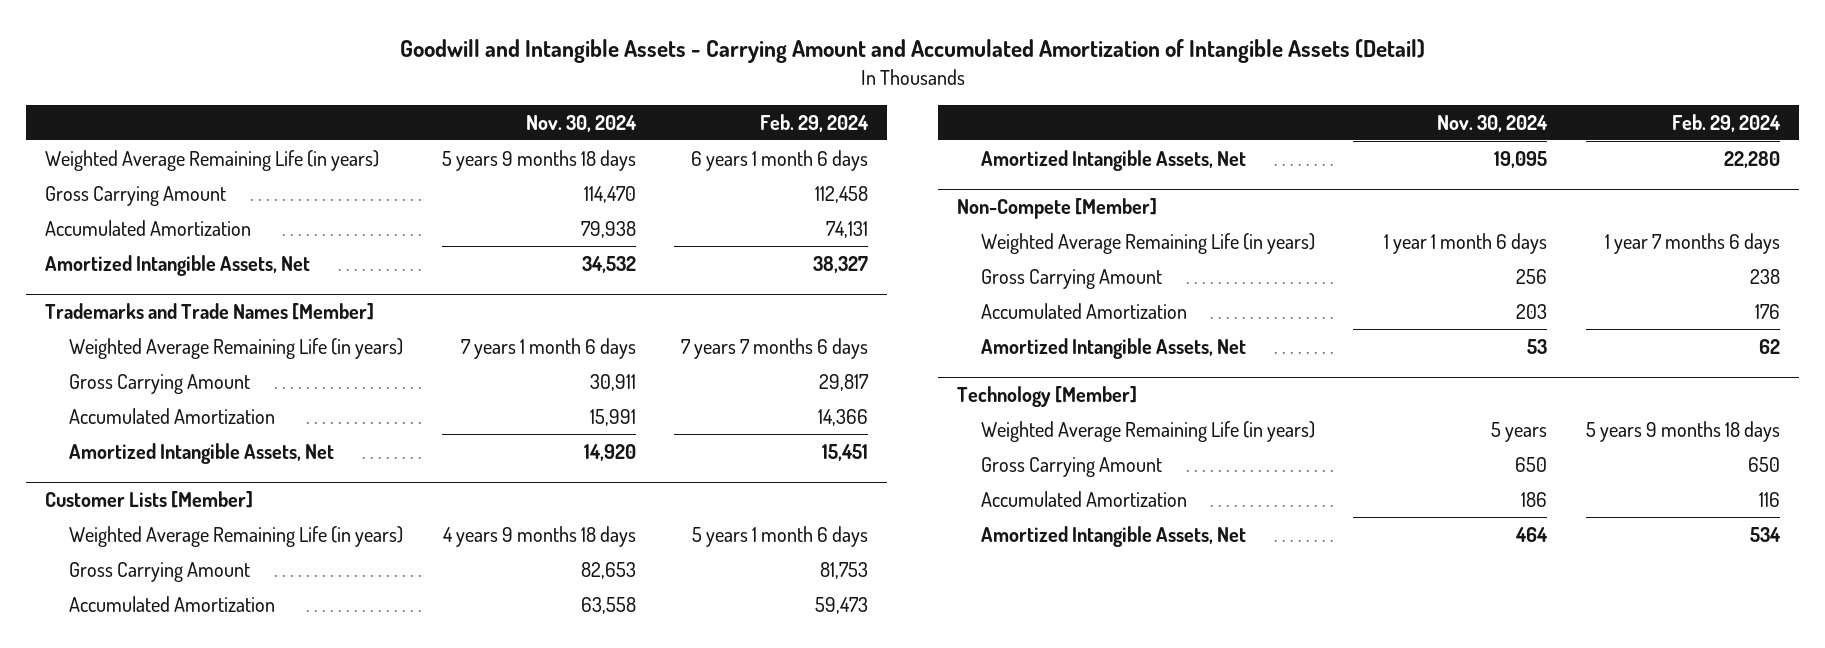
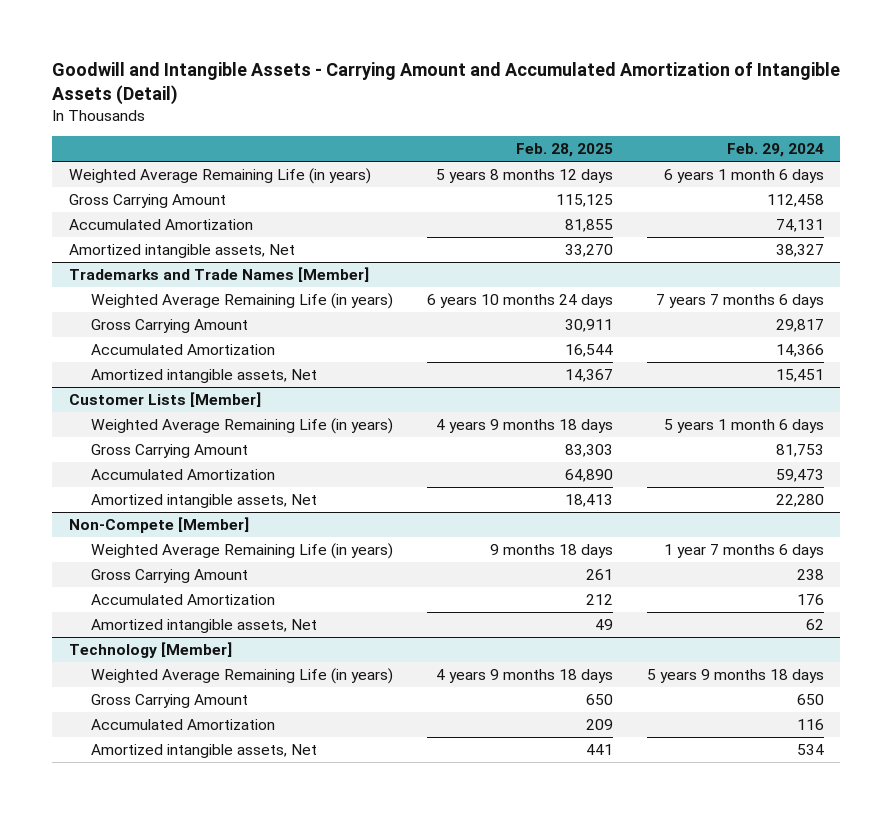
[525,114,637,132] Nov. 30, 2024 -> none
none -> [515,143,613,158] Feb. 28, 2025
[45,254,311,276] Amortized Intangible Assets, Net -> [69,243,296,258] Amortized intangible assets, Net
[69,442,335,464] Amortized Intangible Assets, Net -> [91,368,318,383] Amortized intangible assets, Net
[980,149,1246,171] Amortized Intangible Assets, Net -> [91,493,318,508] Amortized intangible assets, Net
[980,337,1246,359] Amortized Intangible Assets, Net -> [91,618,318,633] Amortized intangible assets, Net
[980,525,1246,547] Amortized Intangible Assets, Net -> [91,743,318,758] Amortized intangible assets, Net

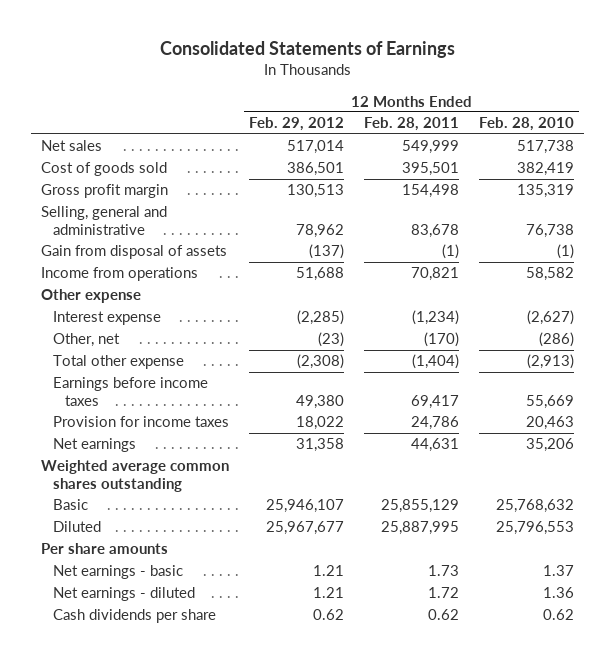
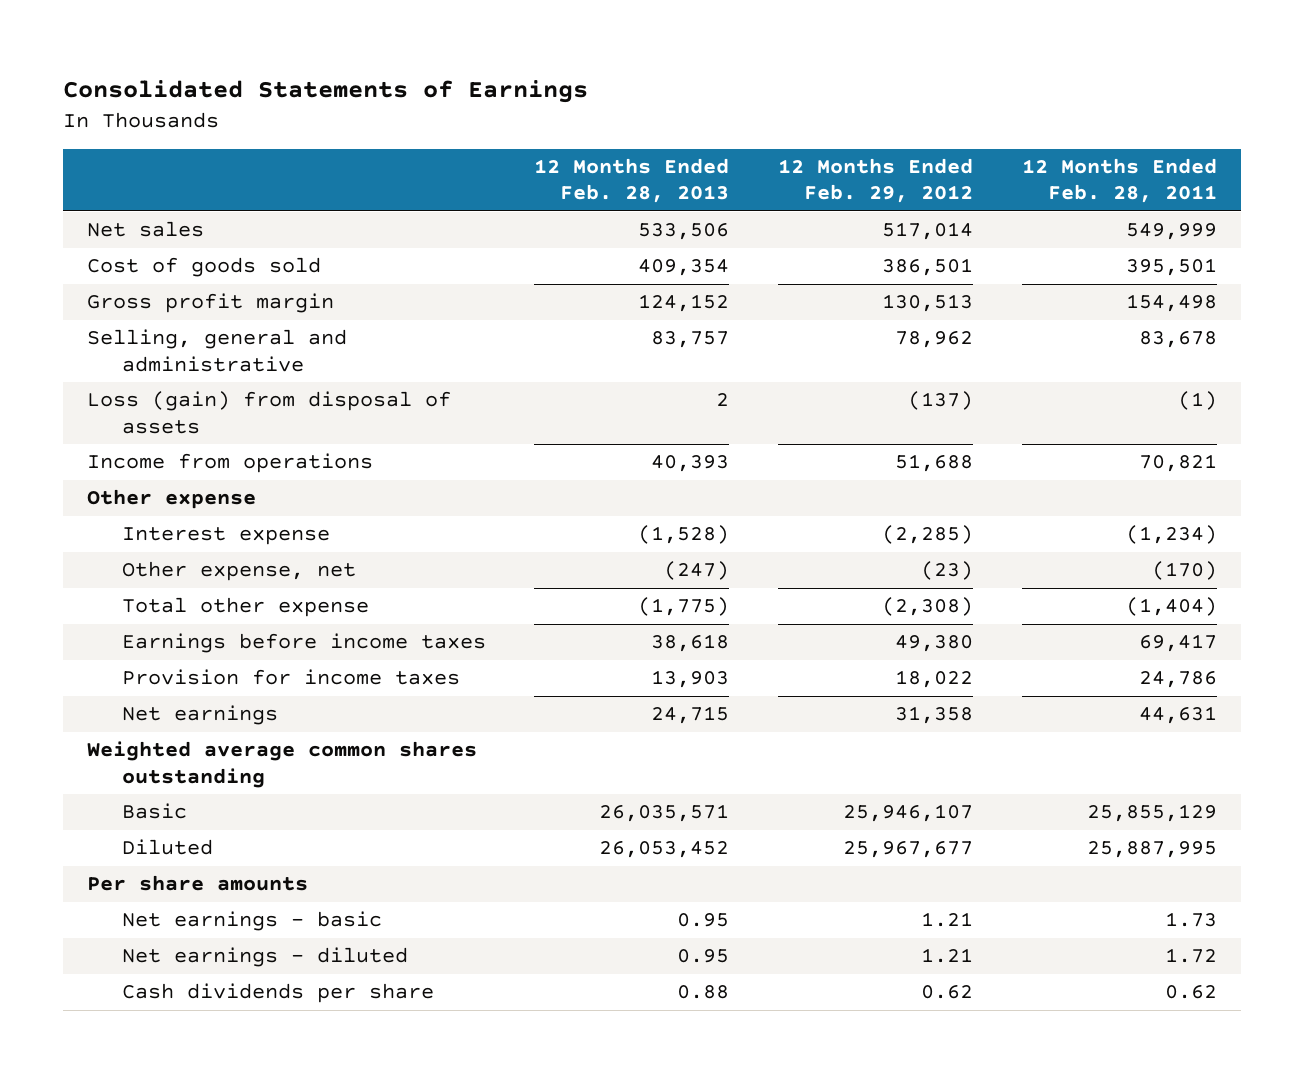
[478,117,574,132] Feb. 28, 2010 -> none
none -> [534,158,730,204] 12 Months Ended Feb. 28, 2013
[41,245,228,260] Gain from disposal of assets -> [87,391,452,434] Loss (gain) from disposal of assets
[52,333,120,348] Other, net -> [121,561,356,582] Other expense, net

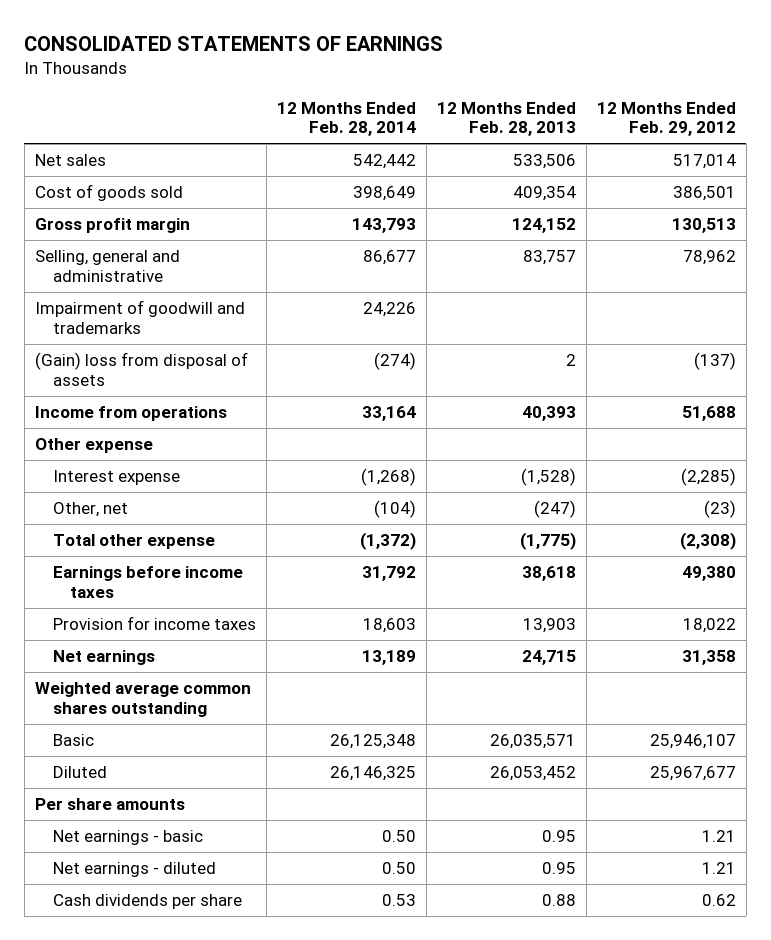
[62,80,588,104] Consolidated Statements of Earnings -> [24,36,444,52] CONSOLIDATED STATEMENTS OF EARNINGS
[1021,158,1217,204] 12 Months Ended Feb. 28, 2011 -> none
none -> [276,101,416,137] 12 Months Ended Feb. 28, 2014
none -> [34,300,245,335] Impairment of goodwill and trademarks
[87,391,452,434] Loss (gain) from disposal of assets -> [34,352,248,387] (Gain) loss from disposal of assets
[121,561,356,582] Other expense, net -> [52,502,128,518] Other, net

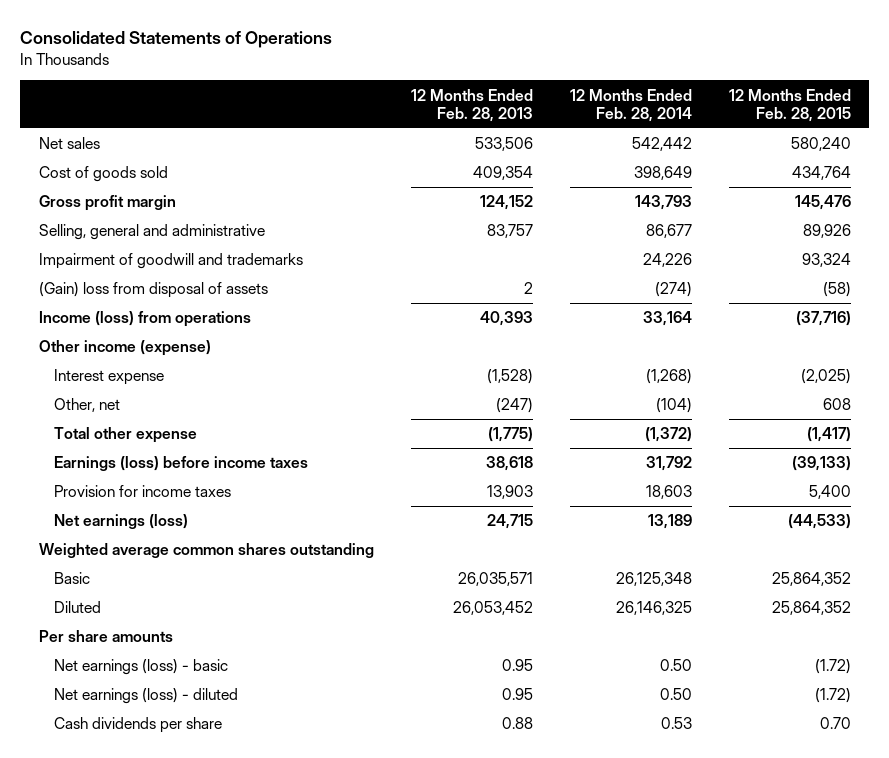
[24,36,444,52] CONSOLIDATED STATEMENTS OF EARNINGS -> [20,31,333,49] Consolidated Statements of Operations
[596,101,736,137] 12 Months Ended Feb. 29, 2012 -> none
none -> [728,88,851,122] 12 Months Ended Feb. 28, 2015
[34,406,227,422] Income from operations -> [38,311,251,328] Income (loss) from operations
[34,438,153,454] Other expense -> [38,340,211,357] Other income (expense)
[52,566,243,599] Earnings before income taxes -> [53,456,308,472] Earnings (loss) before income taxes
[52,650,155,666] Net earnings -> [53,514,188,530] Net earnings (loss)
[52,830,203,846] Net earnings - basic -> [53,659,228,676] Net earnings (loss) - basic
[52,862,216,878] Net earnings - diluted -> [53,688,238,705] Net earnings (loss) - diluted

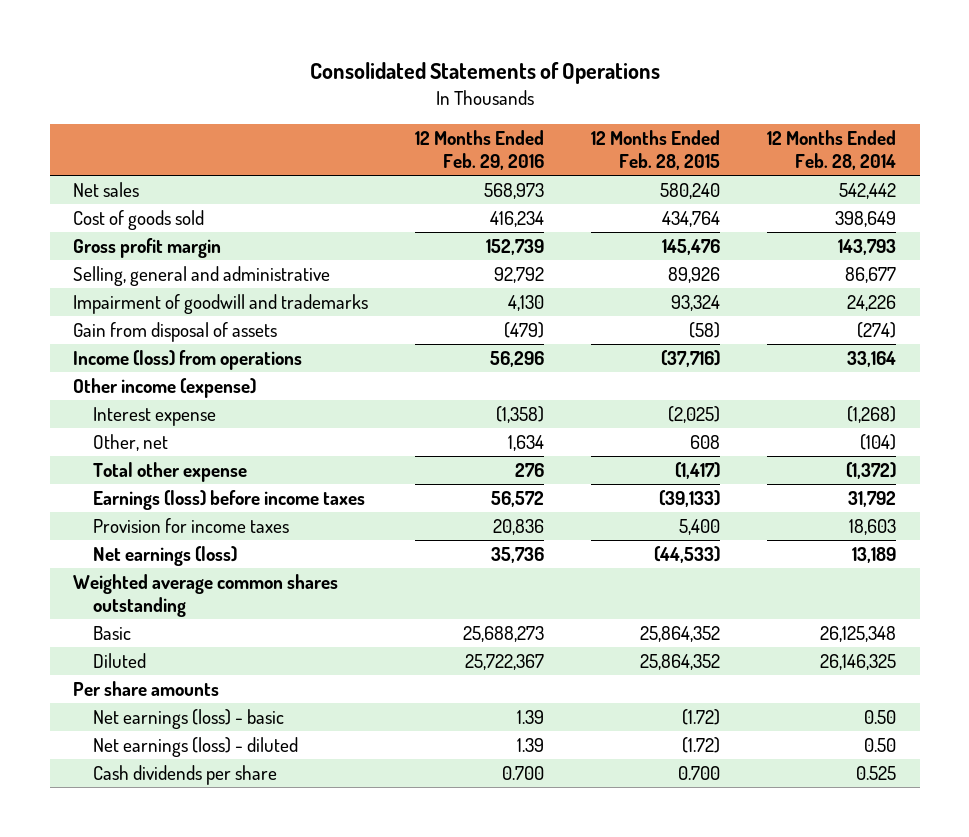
[410,88,533,122] 12 Months Ended Feb. 28, 2013 -> none
none -> [415,130,545,171] 12 Months Ended Feb. 29, 2016
[38,282,268,299] (Gain) loss from disposal of assets -> [73,321,278,342] Gain from disposal of assets
[660,717,692,730] 0.53 -> [856,765,897,780] 0.525
[819,717,851,730] 0.70 -> [678,765,721,780] 0.700

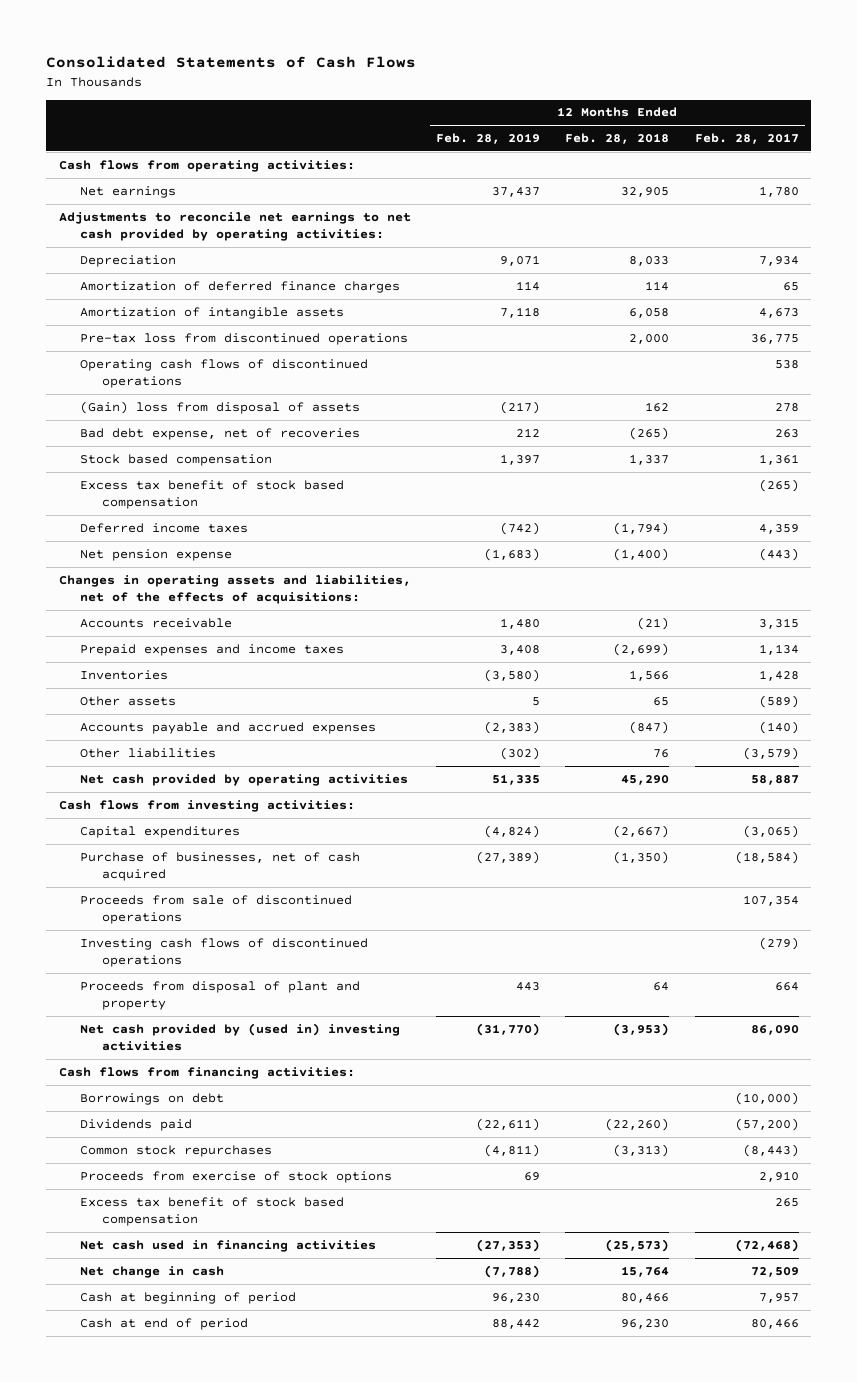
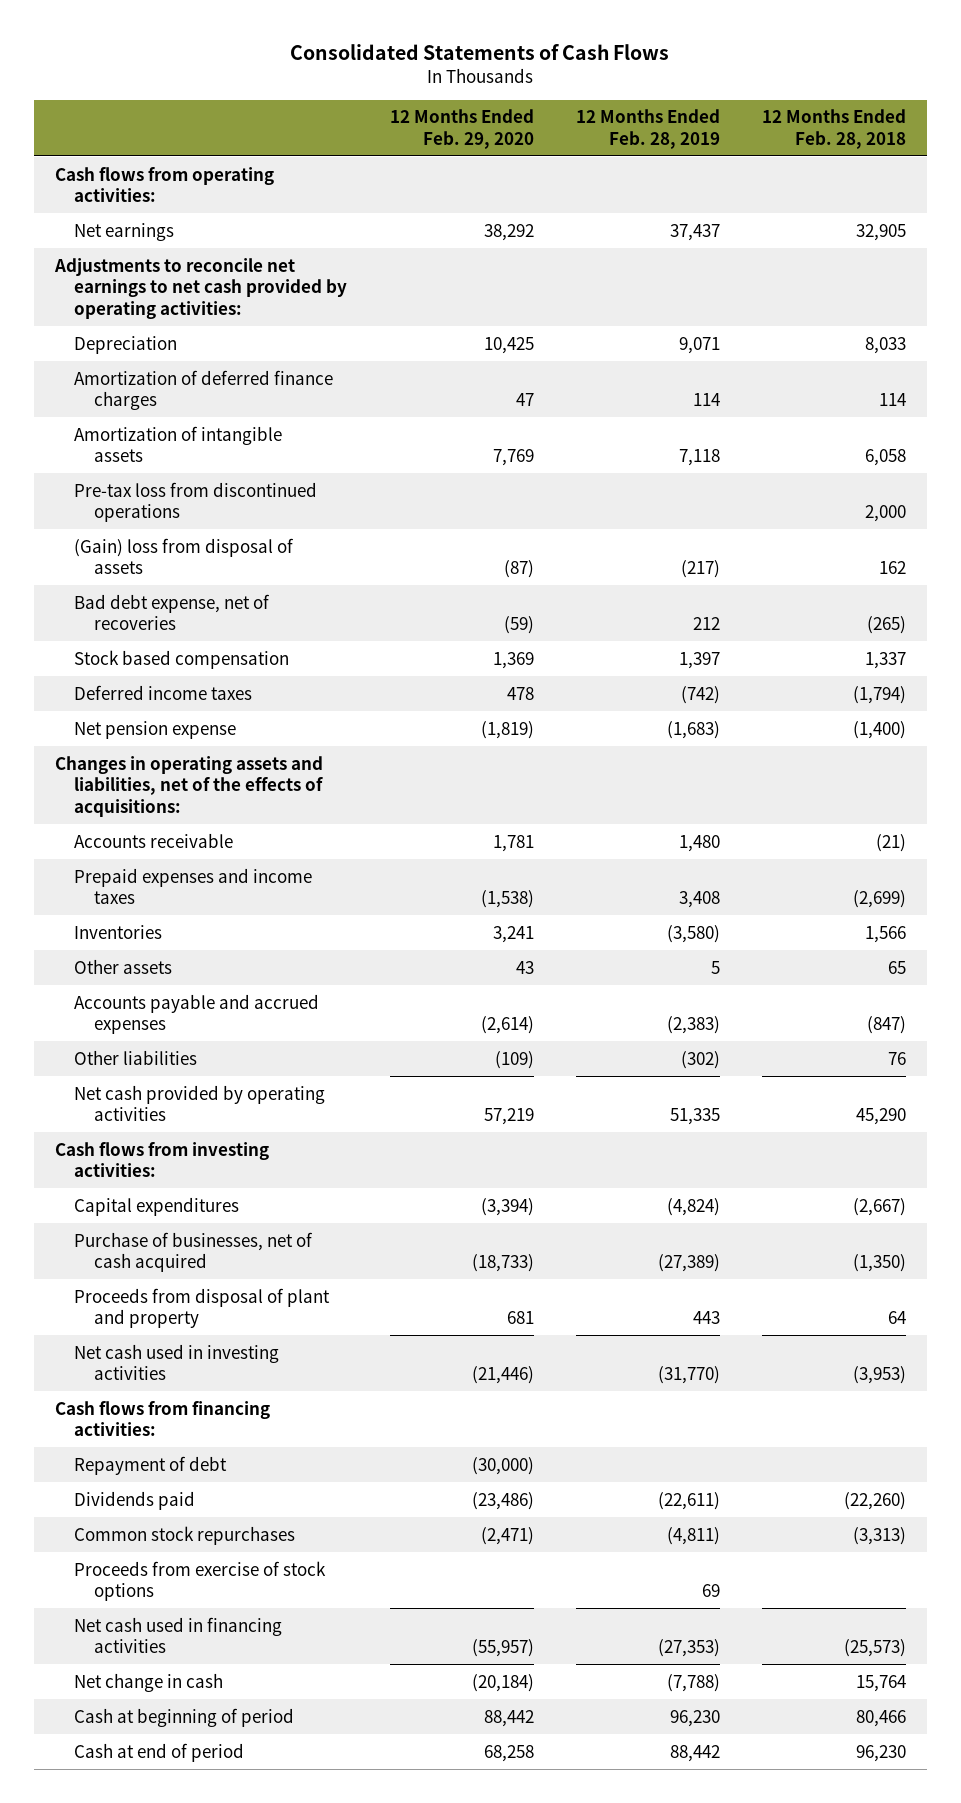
[694,133,799,145] Feb. 28, 2017 -> none
none -> [389,109,534,149] 12 Months Ended Feb. 29, 2020
[80,358,369,389] Operating cash flows of discontinued operations -> none
[80,479,345,510] Excess tax benefit of stock based compensation -> none
[80,894,353,925] Proceeds from sale of discontinued operations -> none
[80,937,369,968] Investing cash flows of discontinued operations -> none
[80,1022,401,1052] Net cash provided by (used in) investing activities -> [74,1343,280,1381] Net cash used in investing activities
[80,1092,225,1105] Borrowings on debt -> [74,1455,228,1475] Repayment of debt
[80,1196,345,1227] Excess tax benefit of stock based compensation -> none

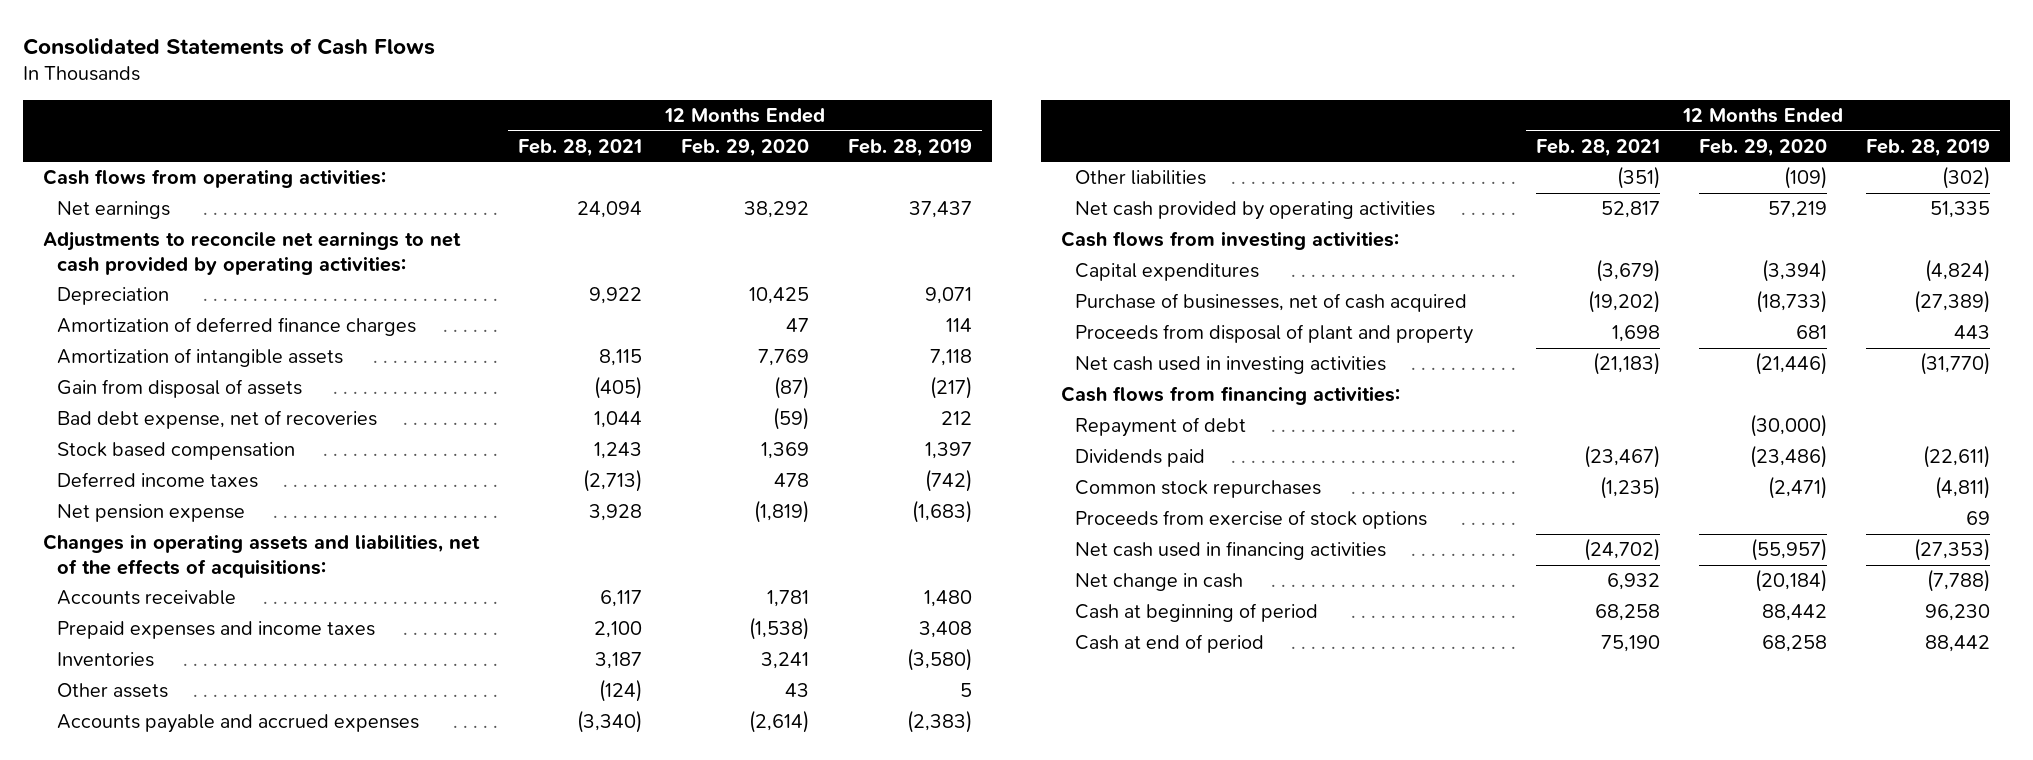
[761,109,906,149] 12 Months Ended Feb. 28, 2018 -> none
none -> [517,138,642,157] Feb. 28, 2021
[74,481,318,523] Pre-tax loss from discontinued operations -> none
[74,537,295,575] (Gain) loss from disposal of assets -> [57,378,303,398] Gain from disposal of assets

